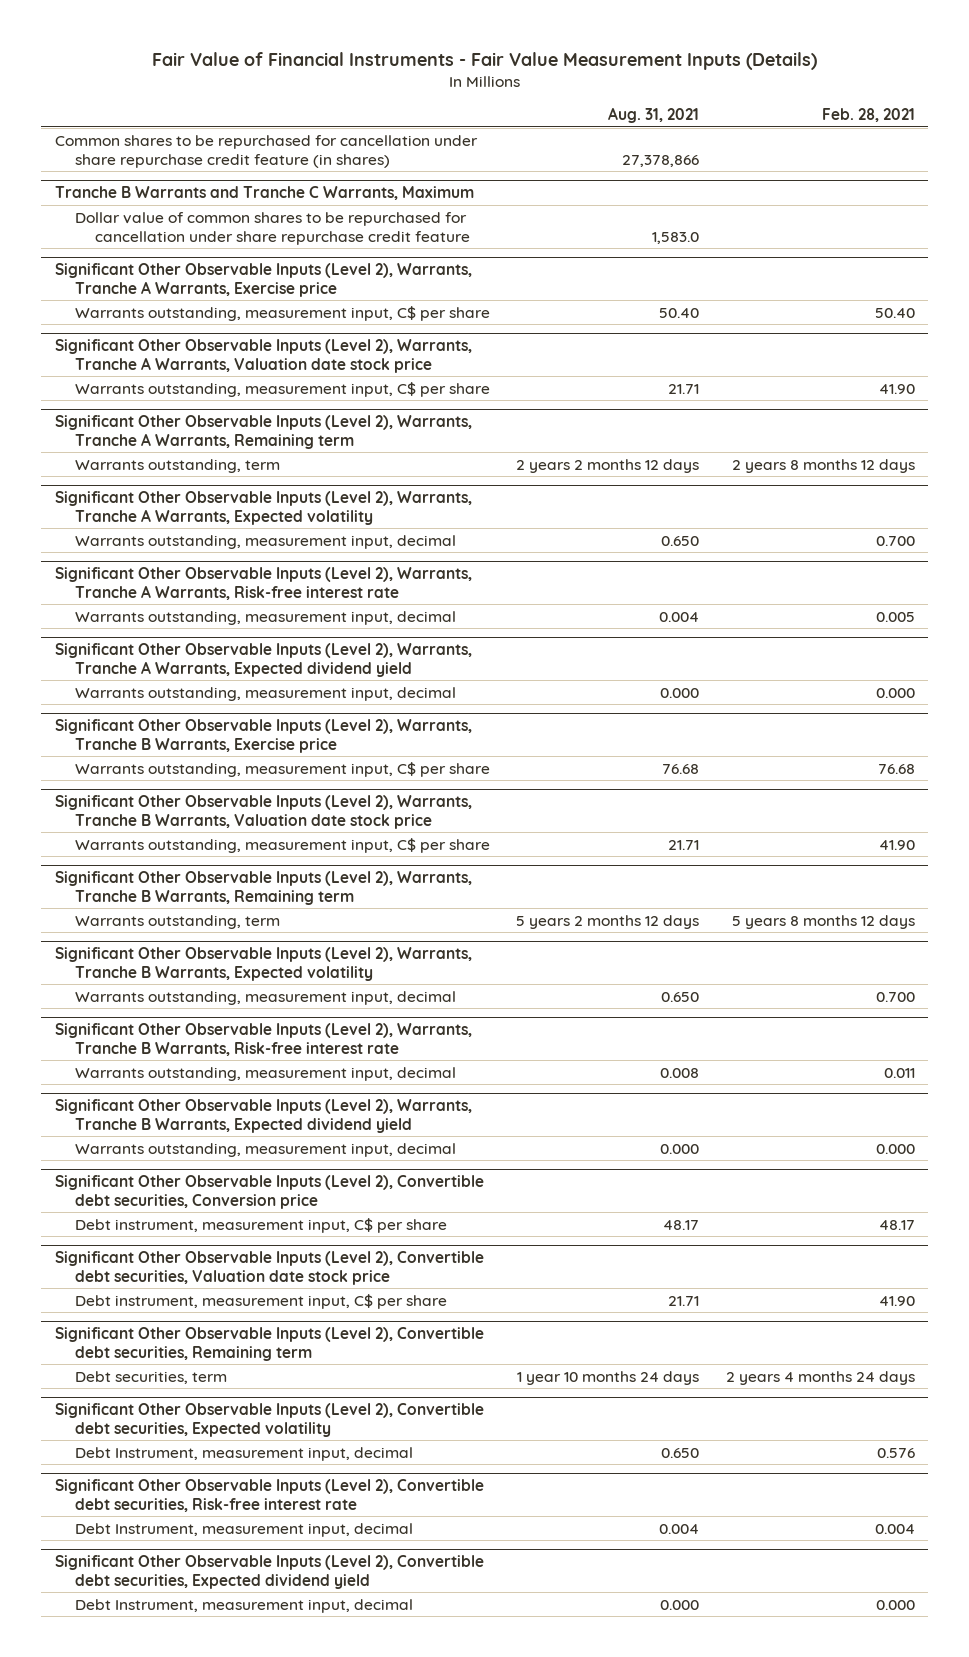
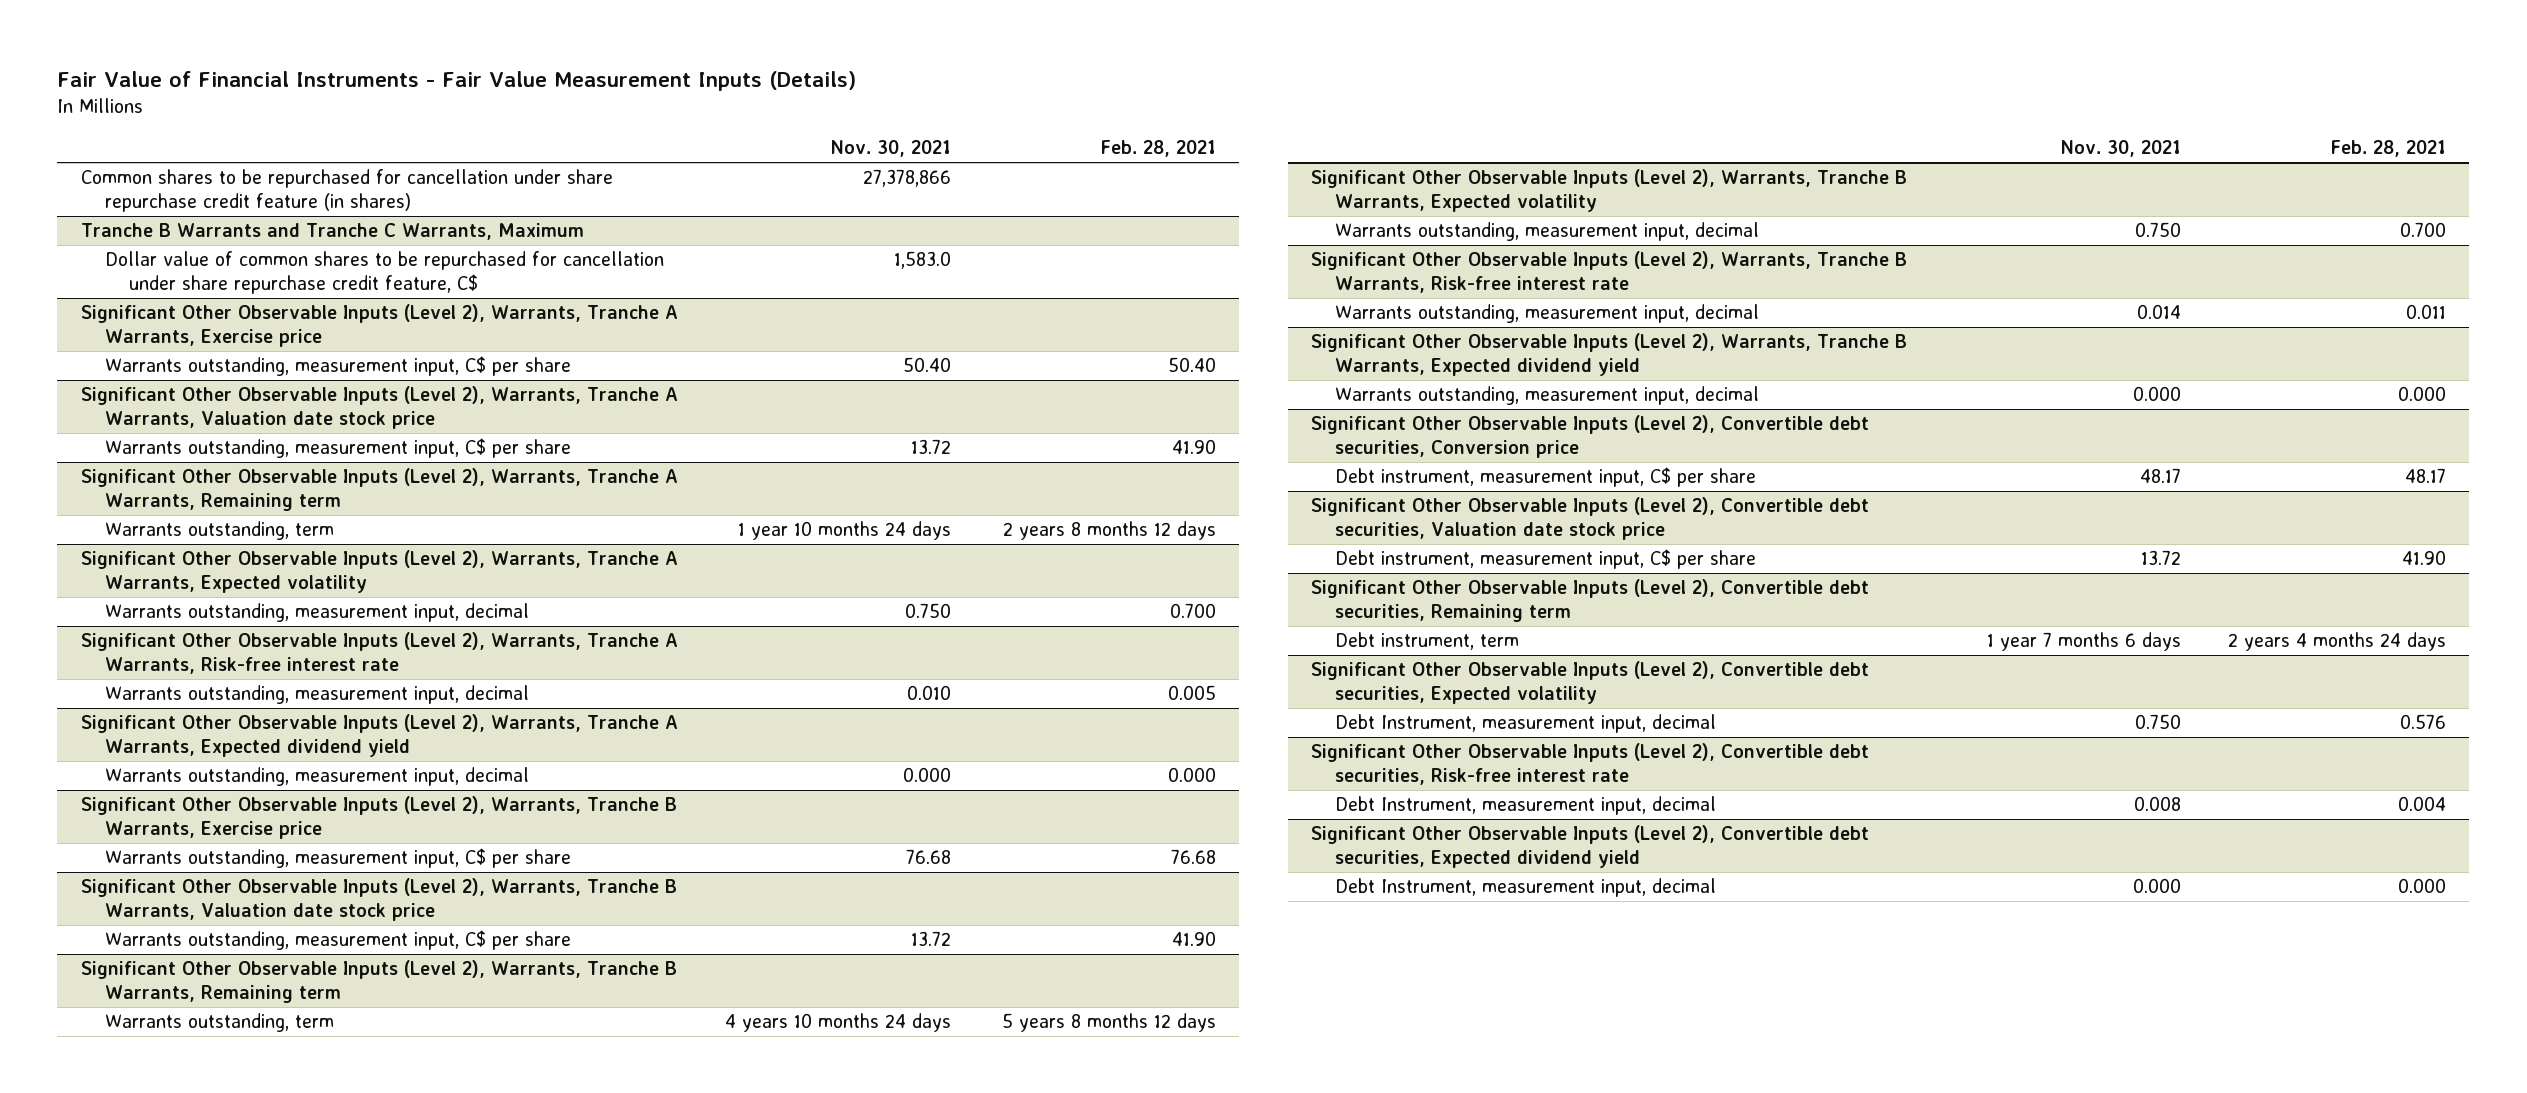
[608,107,700,124] Aug. 31, 2021 -> none
none -> [829,140,951,158] Nov. 30, 2021
[74,211,470,245] Dollar value of common shares to be repurchased for cancellation under share repurchase credit feature -> [104,251,664,295] Dollar value of common shares to be repurchased for cancellation under share repurchase credit feature, C$
[74,1370,227,1384] Debt securities, term -> [1334,632,1519,651] Debt instrument, term

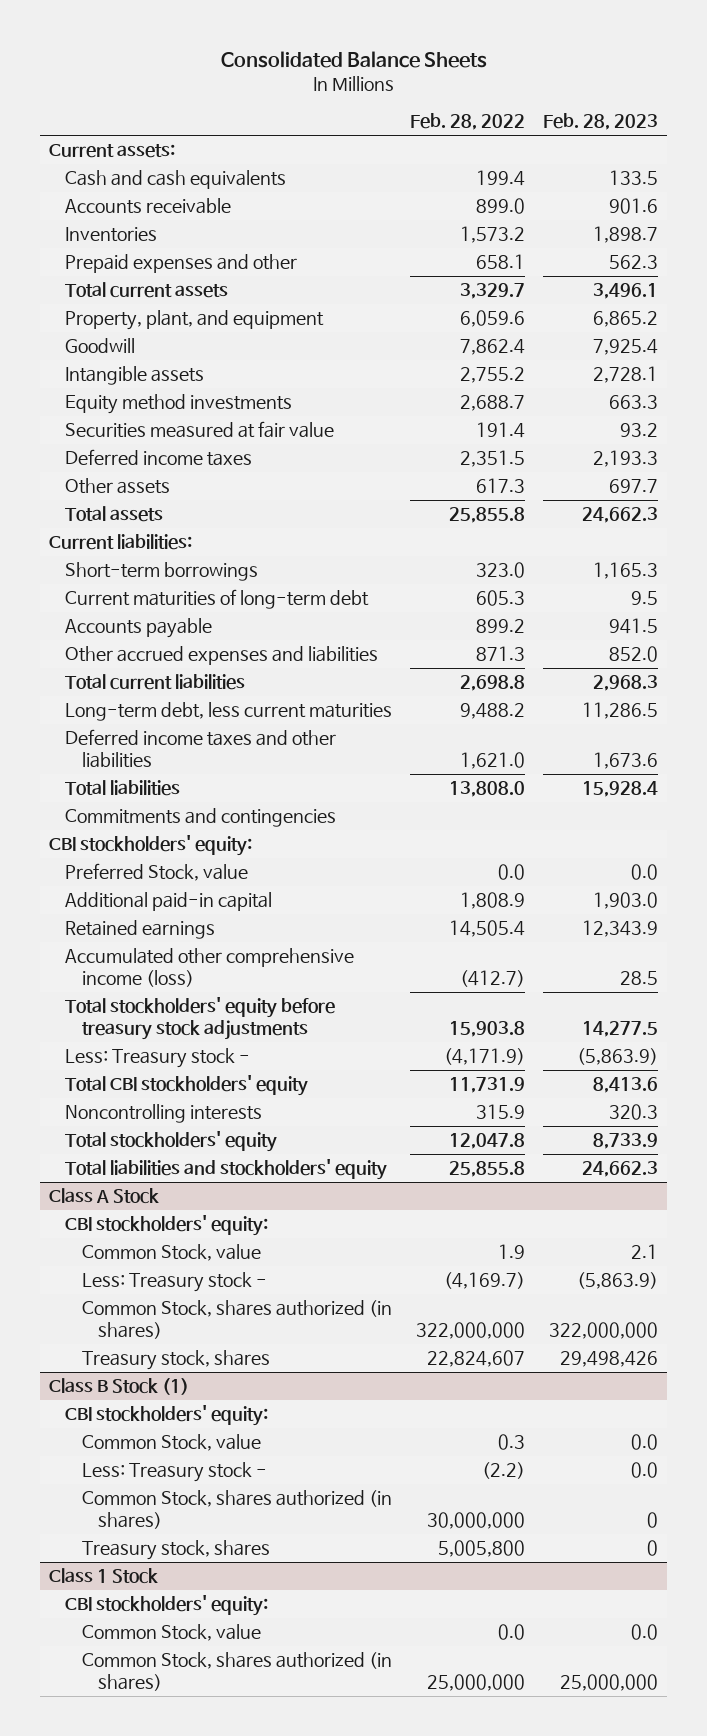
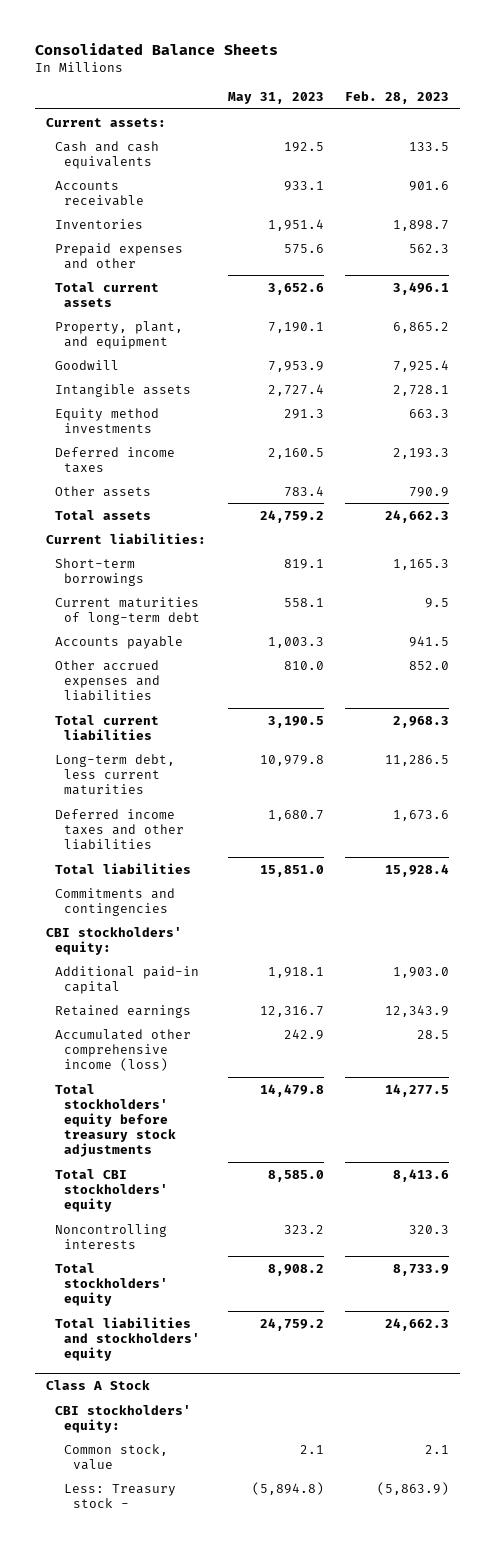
[410,113,526,131] Feb. 28, 2022 -> none
none -> [227,92,324,105] May 31, 2023
[65,421,335,439] Securities measured at fair value -> none
[609,479,659,494] 697.7 -> [409,486,450,497] 790.9
[65,863,249,882] Preferred Stock, value -> none
[65,1048,251,1069] Less: Treasury stock - -> none
[81,1244,261,1262] Common Stock, value -> [63,1443,168,1470] Common stock, value
[81,1300,392,1340] Common Stock, shares authorized (in shares) -> none
[81,1350,270,1371] Treasury stock, shares -> none
[48,1378,189,1396] Class B Stock (1) -> none
[65,1405,269,1427] CBI stockholders' equity: -> none
[81,1434,261,1452] Common Stock, value -> none
[81,1462,267,1483] Less: Treasury stock - -> none
[81,1490,392,1530] Common Stock, shares authorized (in shares) -> none
[81,1540,270,1561] Treasury stock, shares -> none
[48,1568,158,1585] Class 1 Stock -> none
[65,1595,269,1617] CBI stockholders' equity: -> none
[81,1624,261,1642] Common Stock, value -> none
[81,1652,392,1692] Common Stock, shares authorized (in shares) -> none

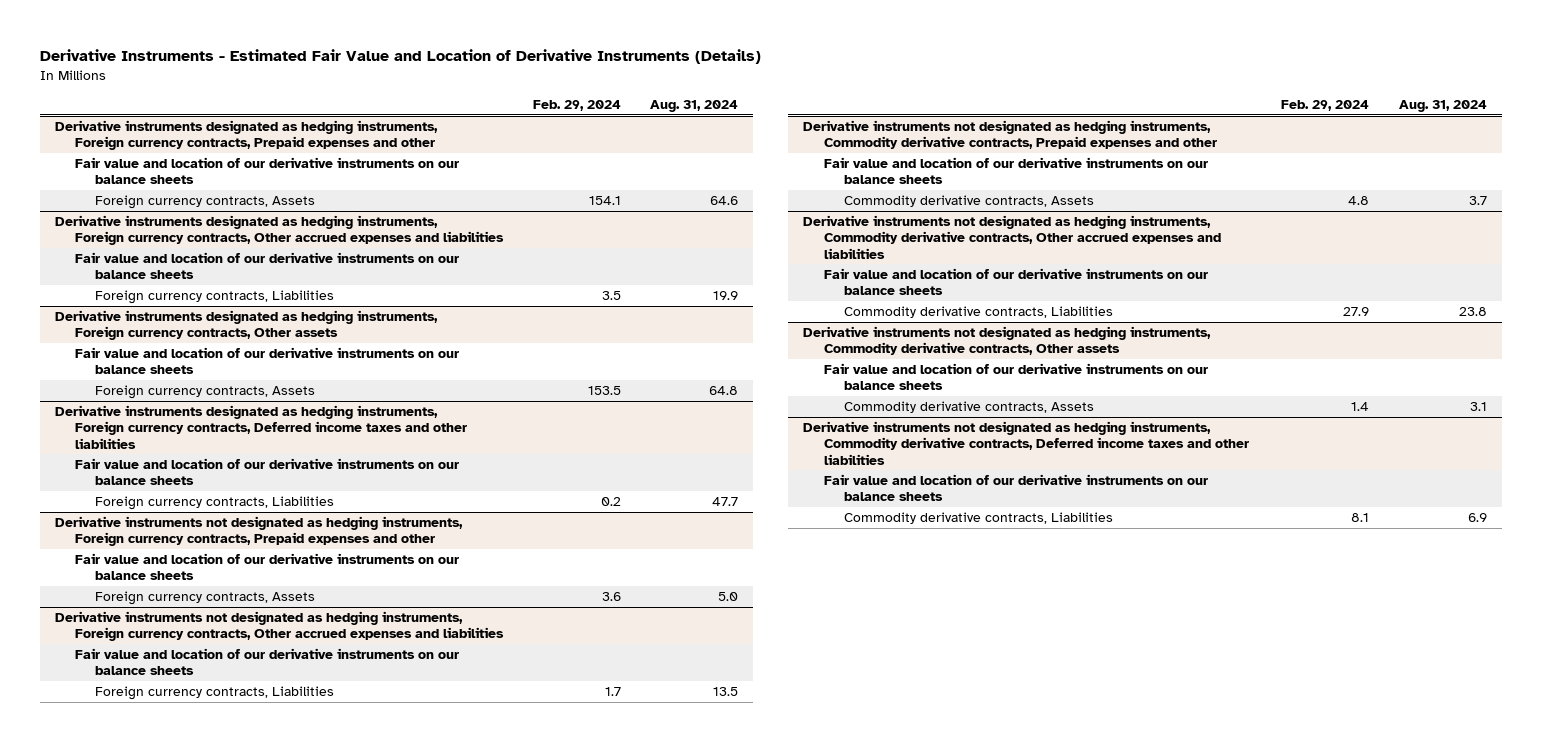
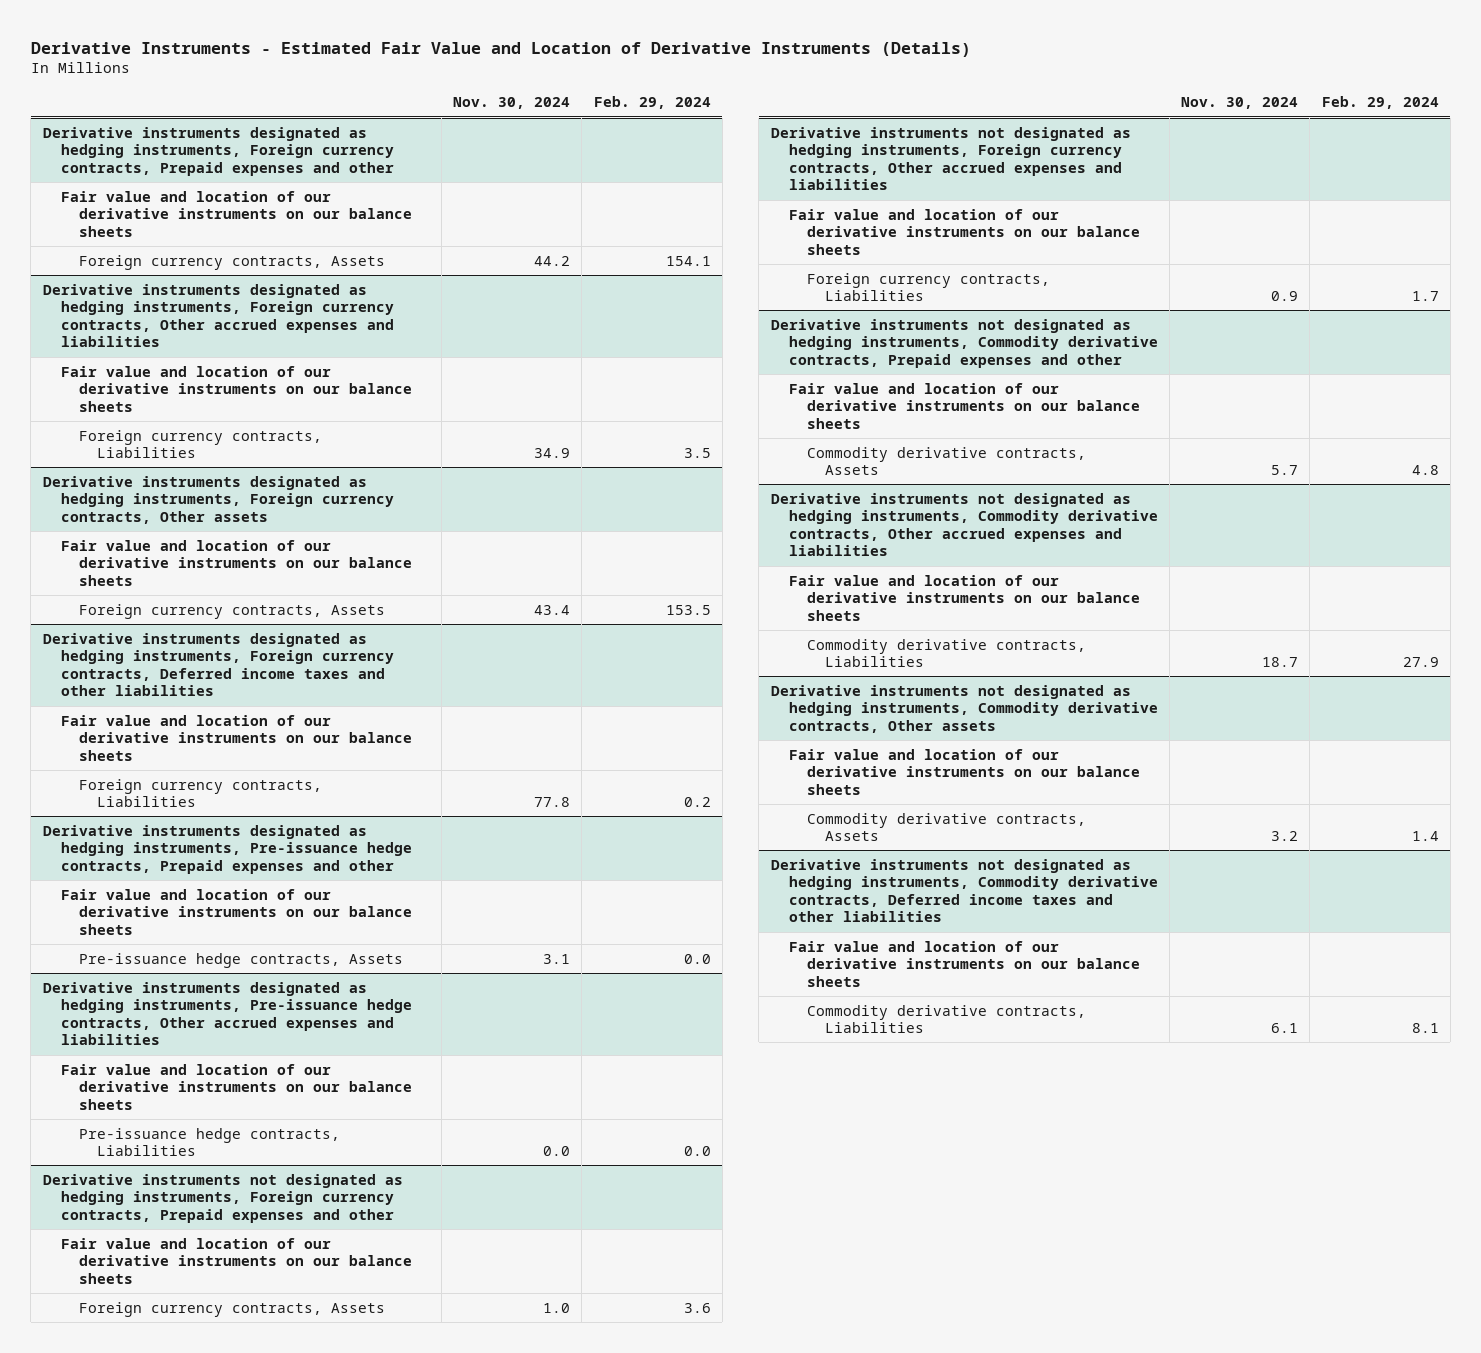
[650,100,739,113] Aug. 31, 2024 -> none
none -> [453,97,571,110] Nov. 30, 2024
none -> [42,824,412,874] Derivative instruments designated as hedging instruments, Pre-issuance hedge contracts, Prepaid expenses and other
none -> [60,888,412,935] Fair value and location of our derivative instruments on our balance sheets
none -> [78,952,403,968] Pre-issuance hedge contracts, Assets
none -> [42,981,412,1046] Derivative instruments designated as hedging instruments, Pre-issuance hedge contracts, Other accrued expenses and liabilities
none -> [60,1063,412,1110] Fair value and location of our derivative instruments on our balance sheets
none -> [78,1127,340,1157] Pre-issuance hedge contracts, Liabilities

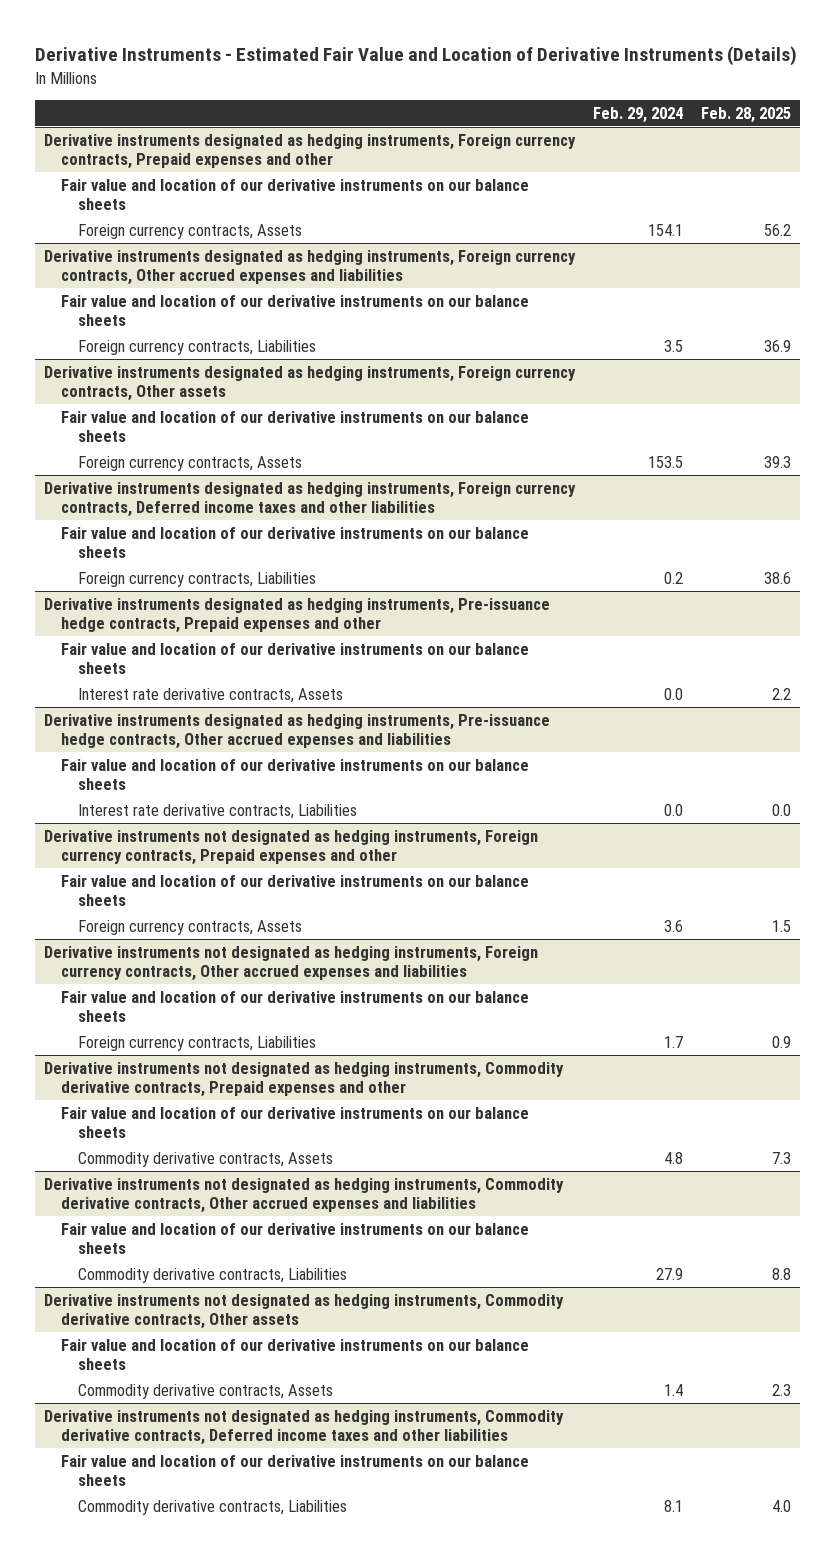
[453,97,571,110] Nov. 30, 2024 -> none
none -> [701,107,792,124] Feb. 28, 2025
[78,952,403,968] Pre-issuance hedge contracts, Assets -> [78,687,344,703] Interest rate derivative contracts, Assets
[78,1127,340,1157] Pre-issuance hedge contracts, Liabilities -> [78,803,358,819] Interest rate derivative contracts, Liabilities

